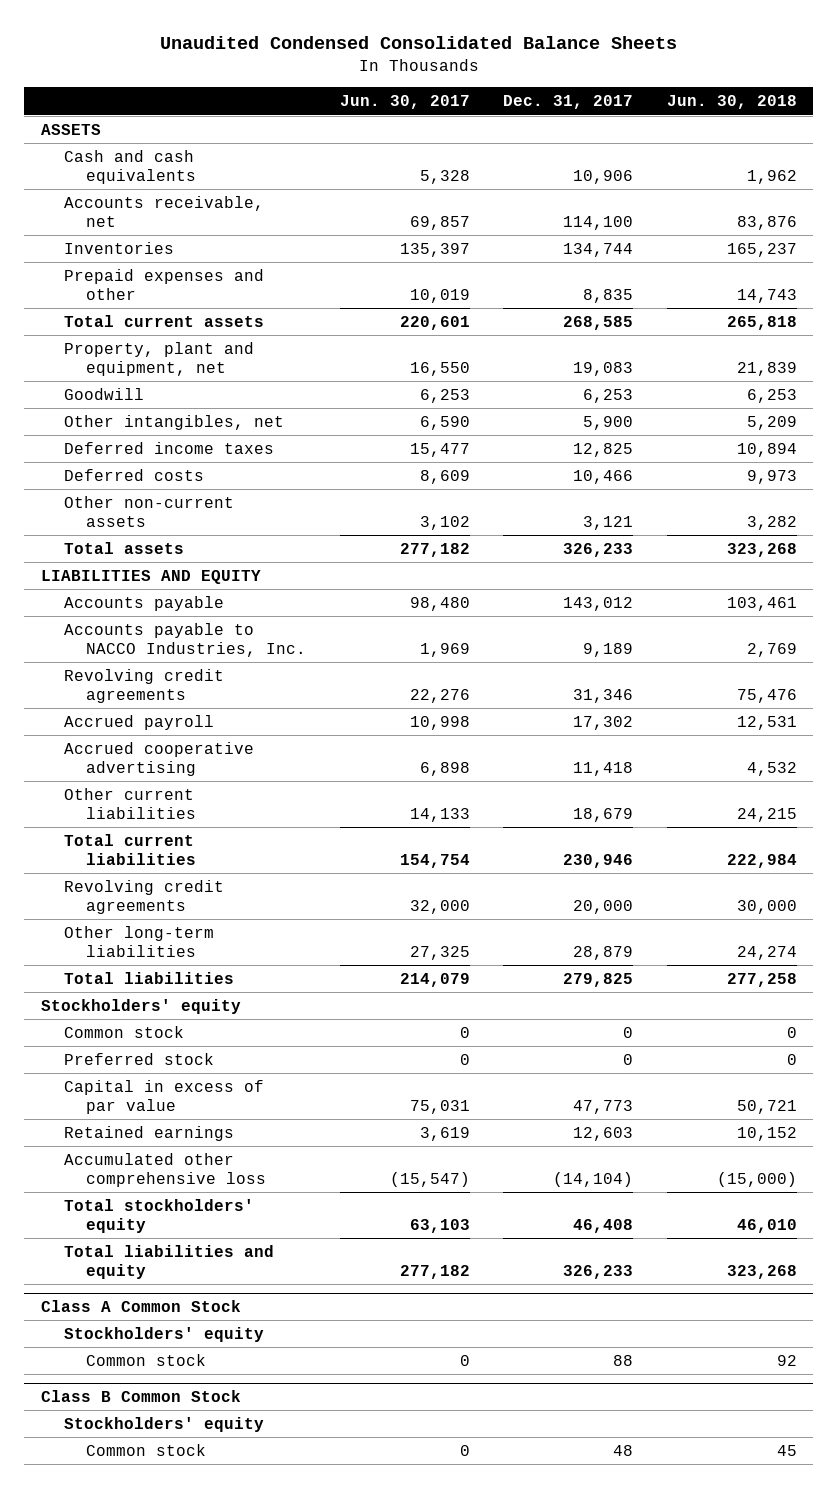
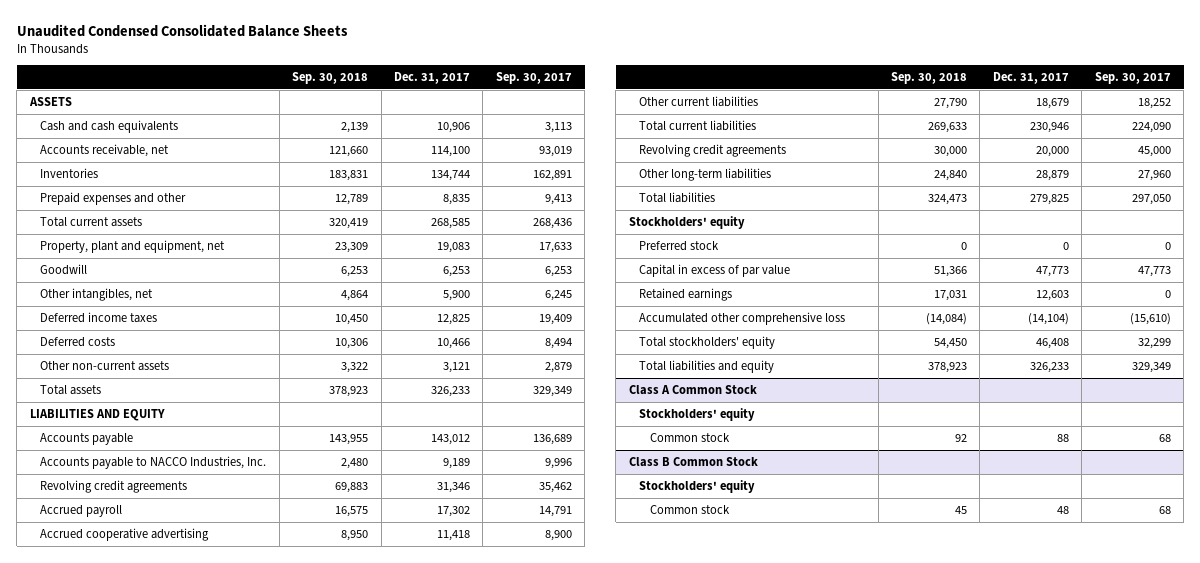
[339,95,470,110] Jun. 30, 2017 -> none
[666,95,797,110] Jun. 30, 2018 -> none
none -> [292,72,369,85] Sep. 30, 2018
none -> [495,72,572,85] Sep. 30, 2017
[63,1025,184,1038] Common stock -> none

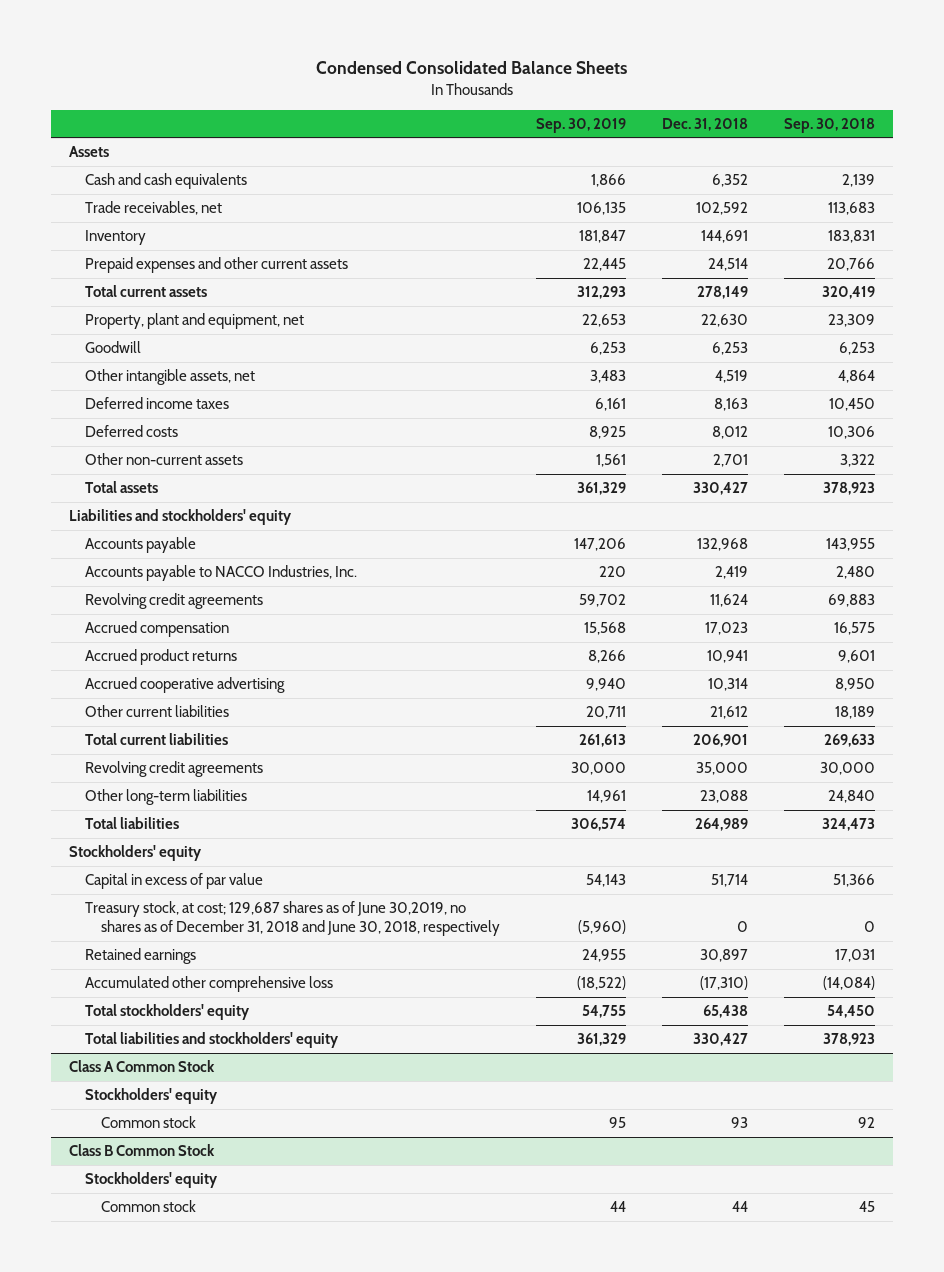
[16,24,348,38] Unaudited Condensed Consolidated Balance Sheets -> [315,61,627,75] Condensed Consolidated Balance Sheets
[393,72,470,85] Dec. 31, 2017 -> none
[495,72,572,85] Sep. 30, 2017 -> none
none -> [535,118,626,134] Sep. 30, 2019
none -> [661,118,748,132] Dec. 31, 2018
[28,96,72,106] ASSETS -> [68,146,109,158] Assets
[40,143,170,157] Accounts receivable, net -> [84,201,222,216] Trade receivables, net
[329,145,369,157] 121,660 -> [827,202,875,216] 113,683
[40,167,99,178] Inventories -> [84,230,146,246] Inventory
[40,191,187,205] Prepaid expenses and other -> [84,257,348,274] Prepaid expenses and other current assets
[335,193,369,205] 12,789 -> [826,258,875,272] 20,766
[40,287,154,301] Other intangibles, net -> [84,369,255,386] Other intangible assets, net
[29,408,165,421] LIABILITIES AND EQUITY -> [68,509,292,526] Liabilities and stockholders' equity
[40,504,123,517] Accrued payroll -> [84,621,229,638] Accrued compensation
none -> [84,649,237,666] Accrued product returns
[934,97,968,109] 27,790 -> [834,706,875,720] 18,189
[639,240,720,251] Preferred stock -> none
none -> [84,901,500,937] Treasury stock, at cost; 129,687 shares as of June 30,2019, no shares as of December 31, 2018 and June 30, 2018, respectively
[639,359,775,373] Total liabilities and equity -> [84,1032,339,1049] Total liabilities and stockholders' equity

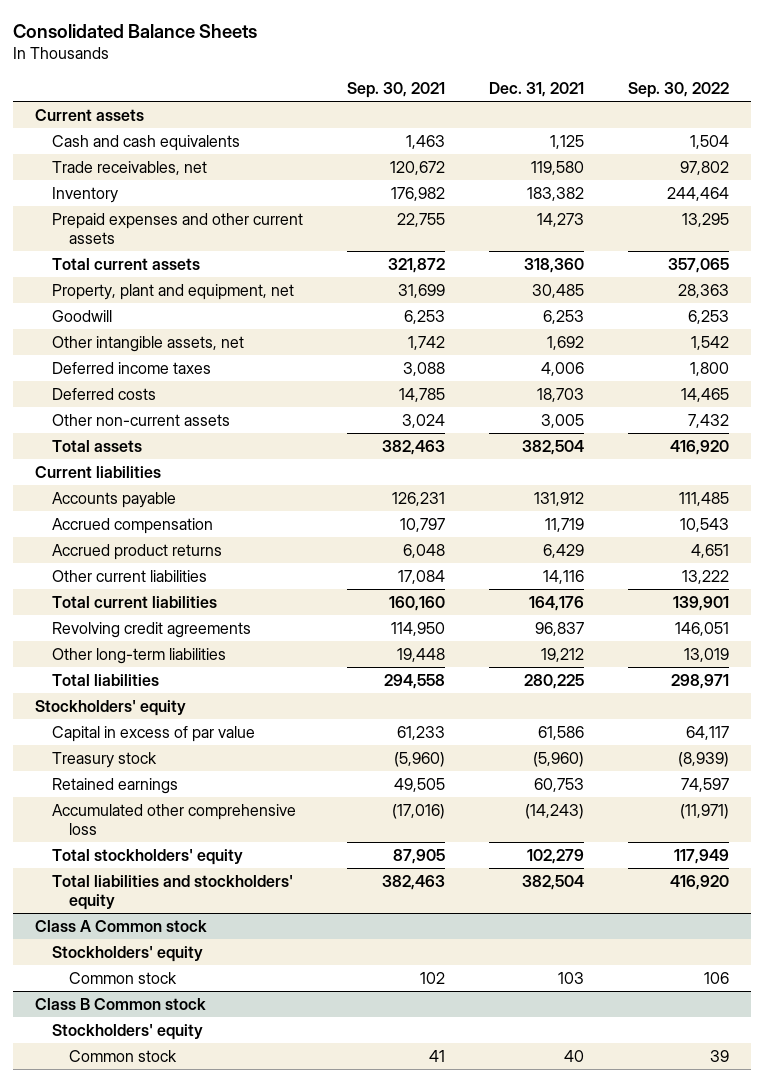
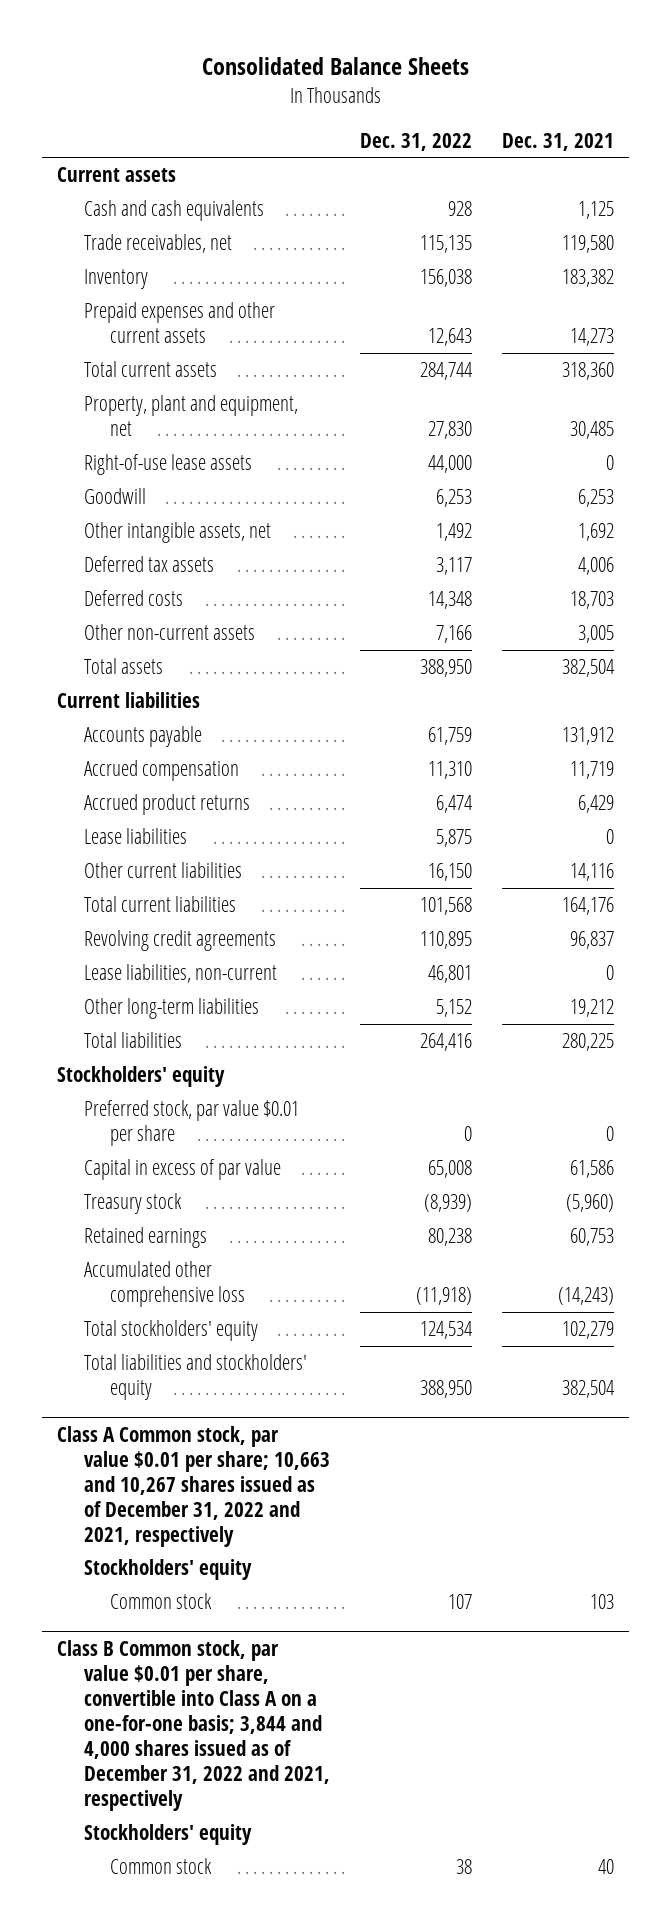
[346,82,445,99] Sep. 30, 2021 -> none
[627,82,729,99] Sep. 30, 2022 -> none
none -> [360,133,473,152] Dec. 31, 2022
none -> [83,454,252,476] Right-of-use lease assets
[52,361,212,374] Deferred income taxes -> [83,556,214,573] Deferred tax assets
none -> [83,828,187,845] Lease liabilities
none -> [83,964,277,984] Lease liabilities, non-current
none -> [83,1100,299,1147] Preferred stock, par value $0.01 per share
[34,919,207,932] Class A Common stock -> [57,1425,330,1548] Class A Common stock, par value $0.01 per share; 10,663 and 10,267 shares issued as of December 31, 2022 and 2021, respectively
[34,997,206,1010] Class B Common stock -> [57,1639,330,1812] Class B Common stock, par value $0.01 per share, convertible into Class A on a one-for-one basis; 3,844 and 4,000 shares issued as of December 31, 2022 and 2021, respectively

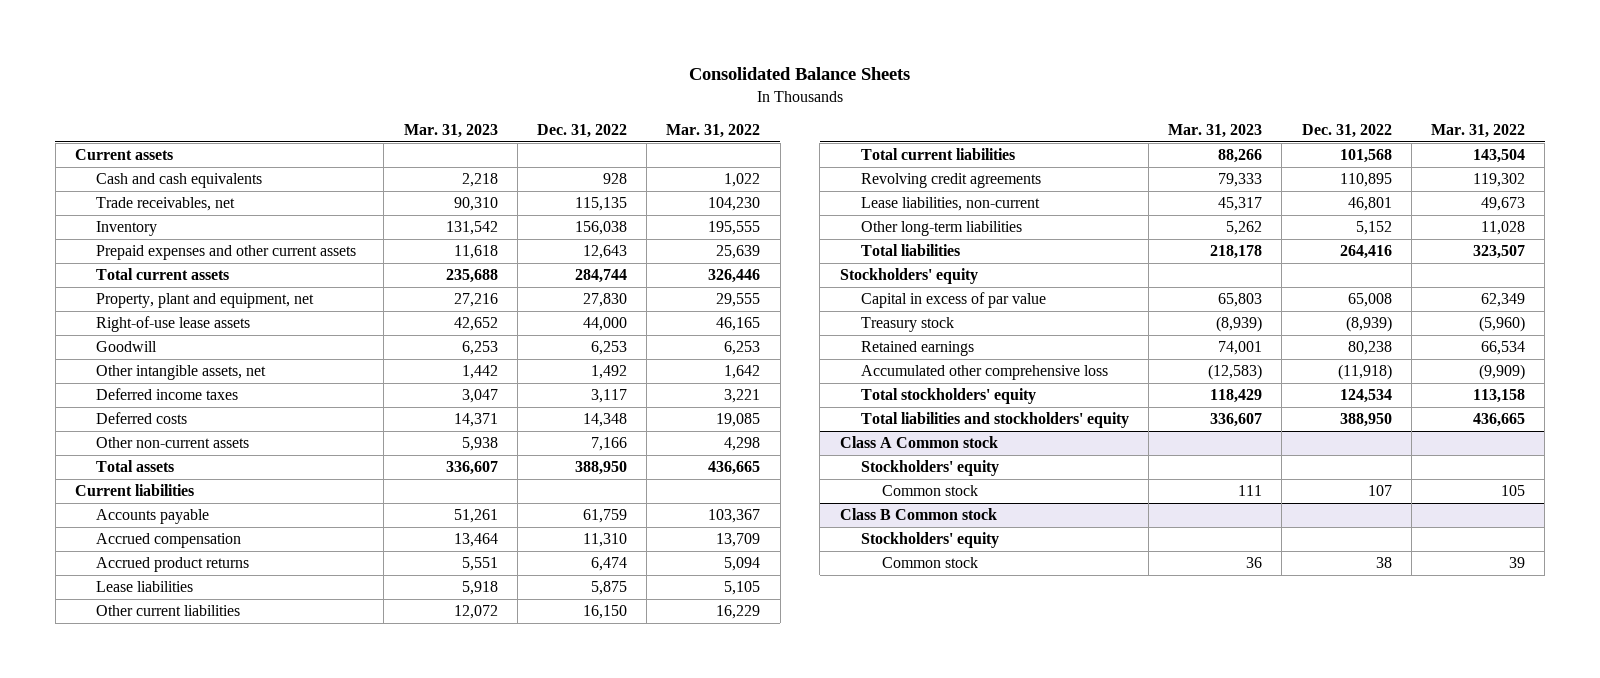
[502,133,615,152] Dec. 31, 2021 -> none
none -> [403,123,498,138] Mar. 31, 2023
none -> [666,123,761,138] Mar. 31, 2022
[83,556,214,573] Deferred tax assets -> [96,388,239,401] Deferred income taxes
[83,1100,299,1147] Preferred stock, par value $0.01 per share -> none
[57,1425,330,1548] Class A Common stock, par value $0.01 per share; 10,663 and 10,267 shares issued as of December 31, 2022 and 2021, respectively -> [839,436,998,449] Class A Common stock
[57,1639,330,1812] Class B Common stock, par value $0.01 per share, convertible into Class A on a one-for-one basis; 3,844 and 4,000 shares issued as of December 31, 2022 and 2021, respectively -> [839,508,997,521] Class B Common stock

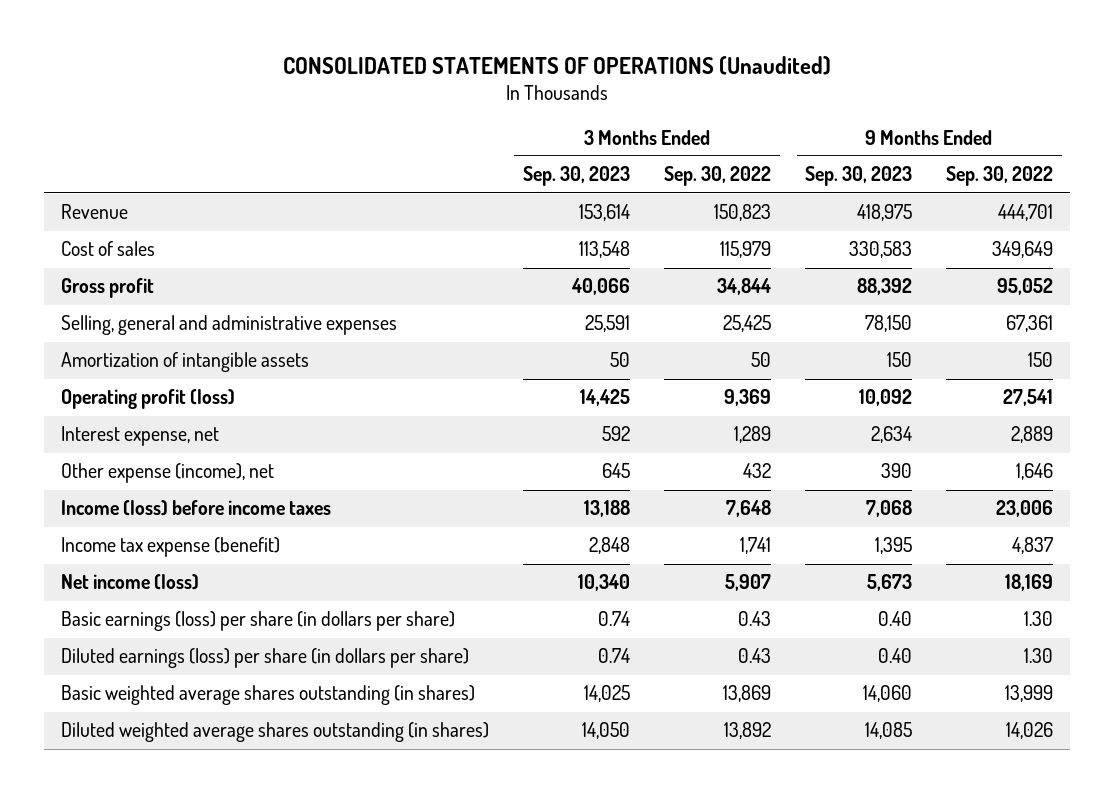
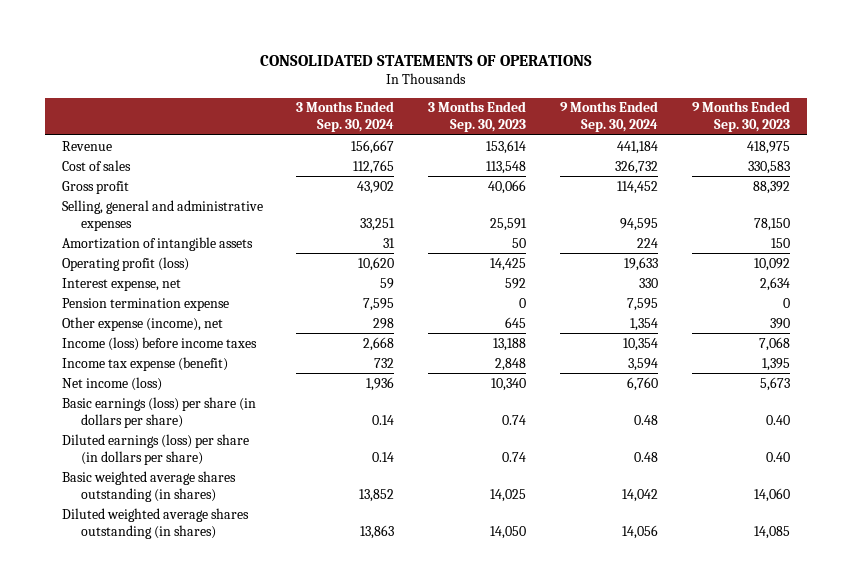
[283,55,832,75] CONSOLIDATED STATEMENTS OF OPERATIONS (Unaudited) -> [259,54,592,66] CONSOLIDATED STATEMENTS OF OPERATIONS
[664,166,772,187] Sep. 30, 2022 -> none
[946,166,1054,187] Sep. 30, 2022 -> none
none -> [296,101,395,133] 3 Months Ended Sep. 30, 2024
none -> [560,101,659,133] 9 Months Ended Sep. 30, 2024
none -> [61,297,229,311] Pension termination expense

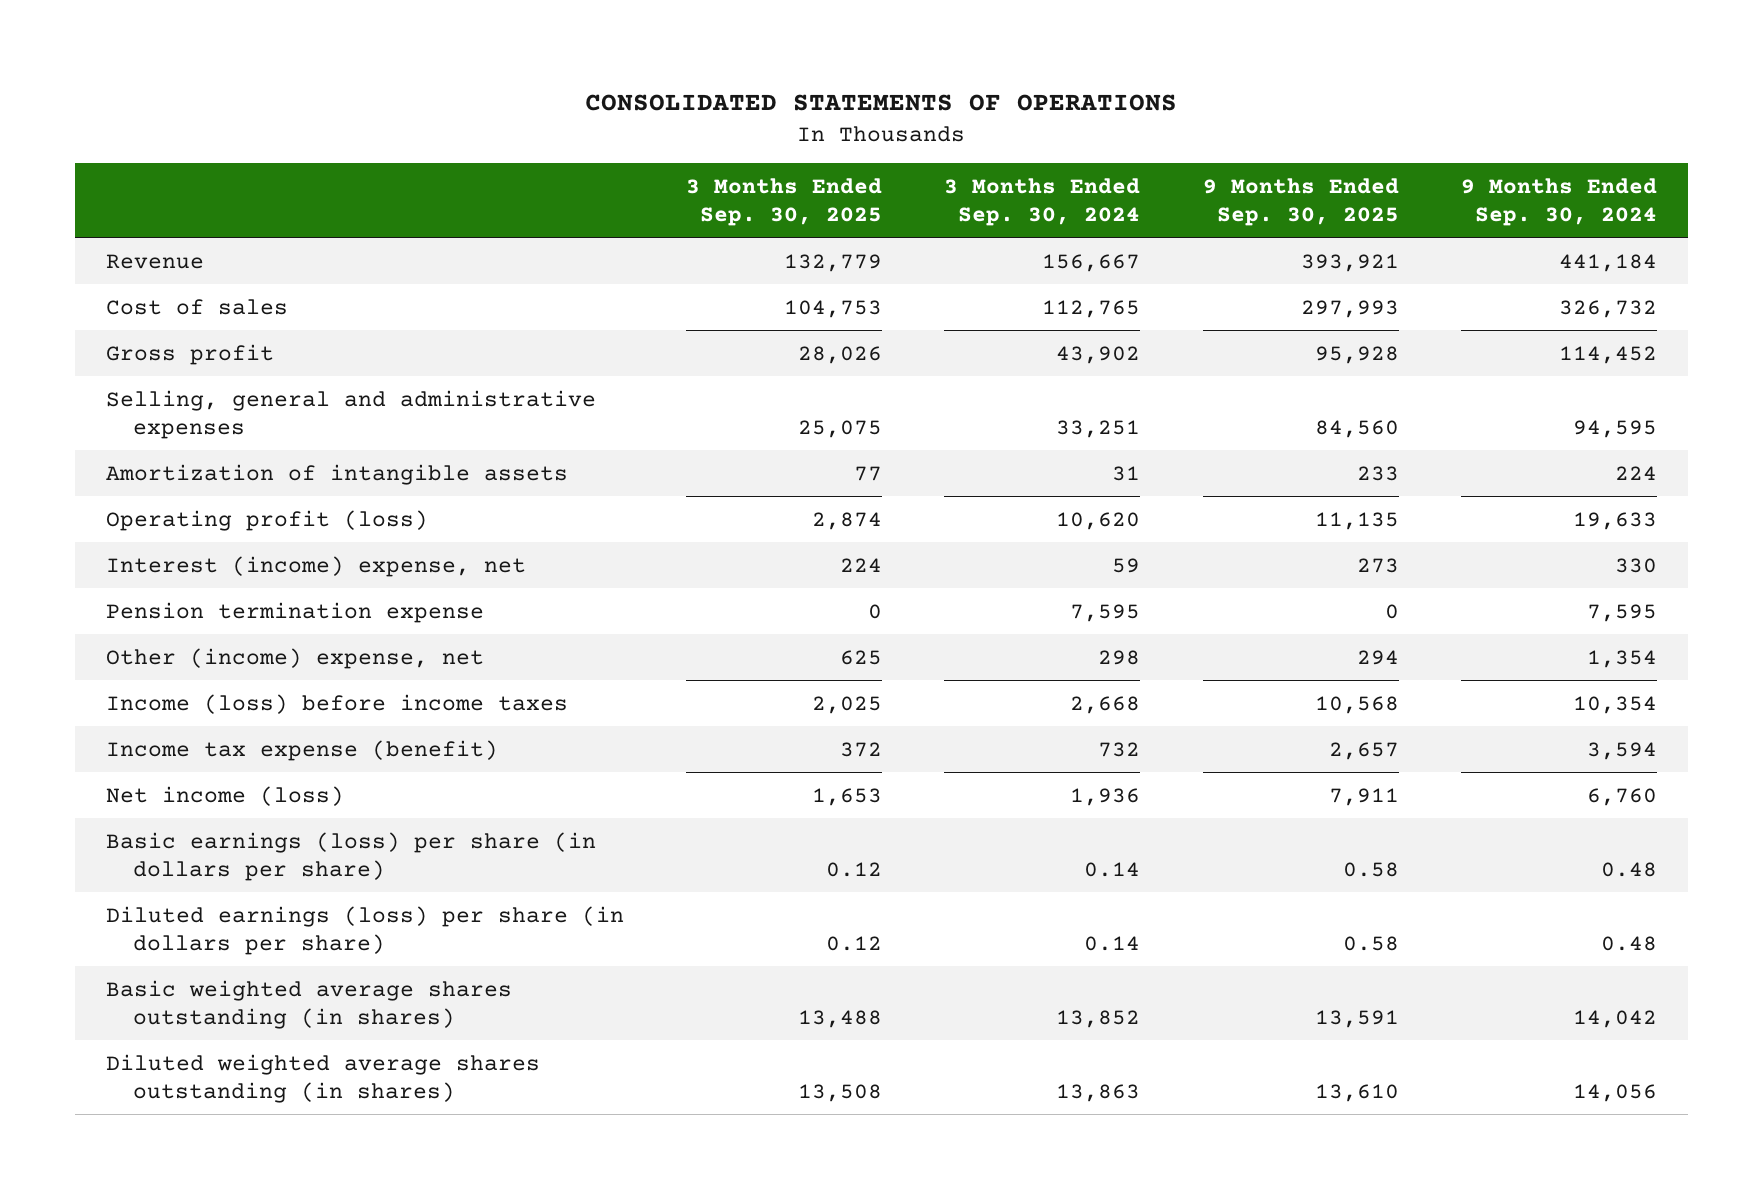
[428,101,527,133] 3 Months Ended Sep. 30, 2023 -> none
[692,101,791,133] 9 Months Ended Sep. 30, 2023 -> none
none -> [686,178,883,227] 3 Months Ended Sep. 30, 2025
none -> [1202,178,1399,227] 9 Months Ended Sep. 30, 2025
[61,277,181,291] Interest expense, net -> [105,555,526,577] Interest (income) expense, net
[61,316,223,331] Other expense (income), net -> [105,647,484,669] Other (income) expense, net

